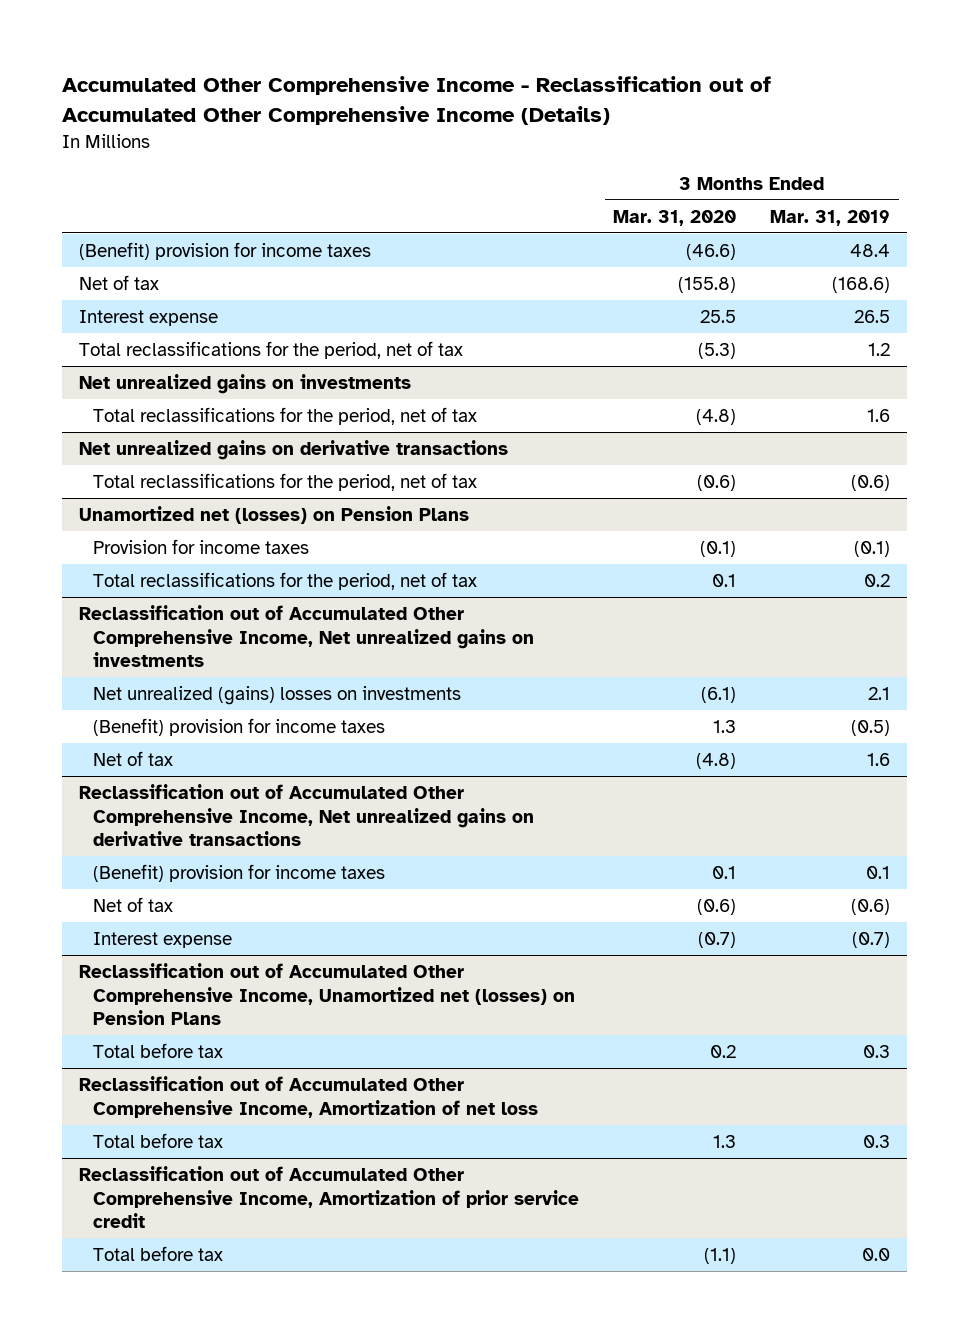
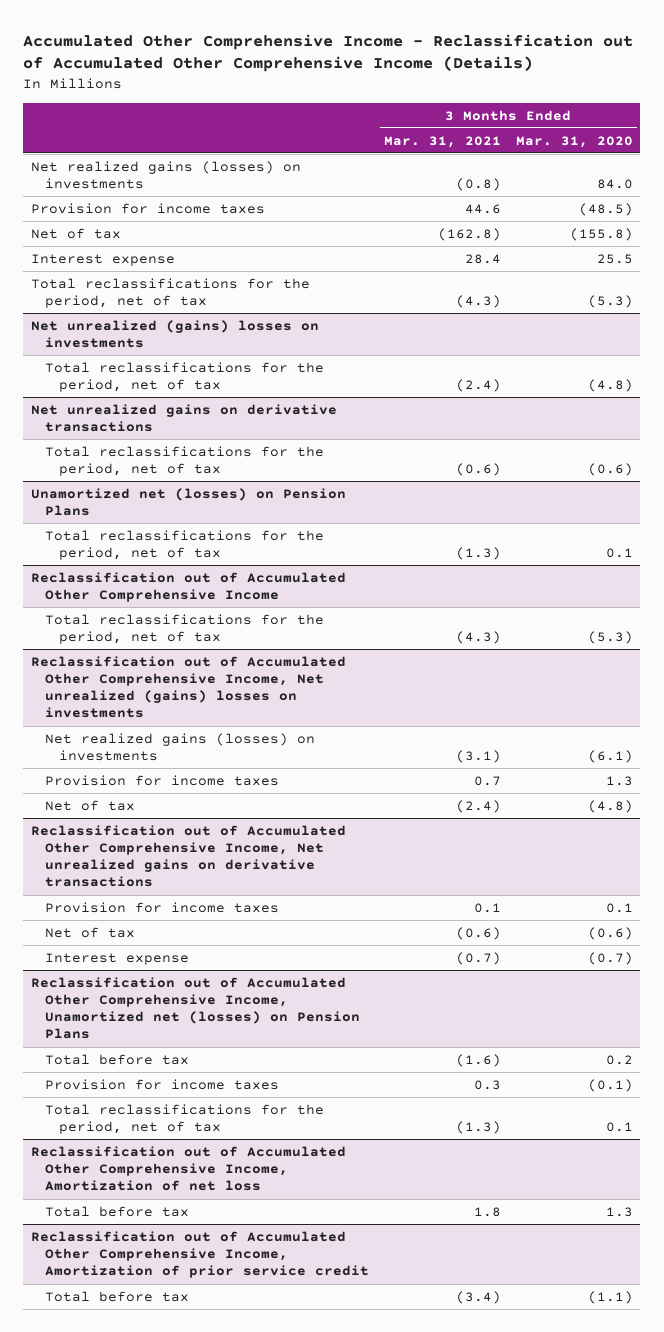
[770,209,891,226] Mar. 31, 2019 -> none
none -> [383,135,501,148] Mar. 31, 2021
none -> [30,160,301,190] Net realized gains (losses) on investments
[79,241,372,260] (Benefit) provision for income taxes -> [30,202,265,214] Provision for income taxes
[686,243,737,260] (46.6) -> [578,202,633,216] (48.5)
[79,373,412,394] Net unrealized gains on investments -> [30,319,319,349] Net unrealized (gains) losses on investments
[93,538,310,554] Provision for income taxes -> none
none -> [30,571,346,603] Reclassification out of Accumulated Other Comprehensive Income
none -> [44,613,324,645] Total reclassifications for the period, net of tax
[79,604,535,668] Reclassification out of Accumulated Other Comprehensive Income, Net unrealized gains on investments -> [30,655,346,719] Reclassification out of Accumulated Other Comprehensive Income, Net unrealized (gains) losses on investments
[93,685,462,705] Net unrealized (gains) losses on investments -> [44,732,315,762] Net realized gains (losses) on investments
[93,717,386,736] (Benefit) provision for income taxes -> [44,774,279,786] Provision for income taxes
[93,863,386,882] (Benefit) provision for income taxes -> [44,901,279,913] Provision for income taxes
none -> [44,1078,279,1090] Provision for income taxes
none -> [44,1103,324,1135] Total reclassifications for the period, net of tax

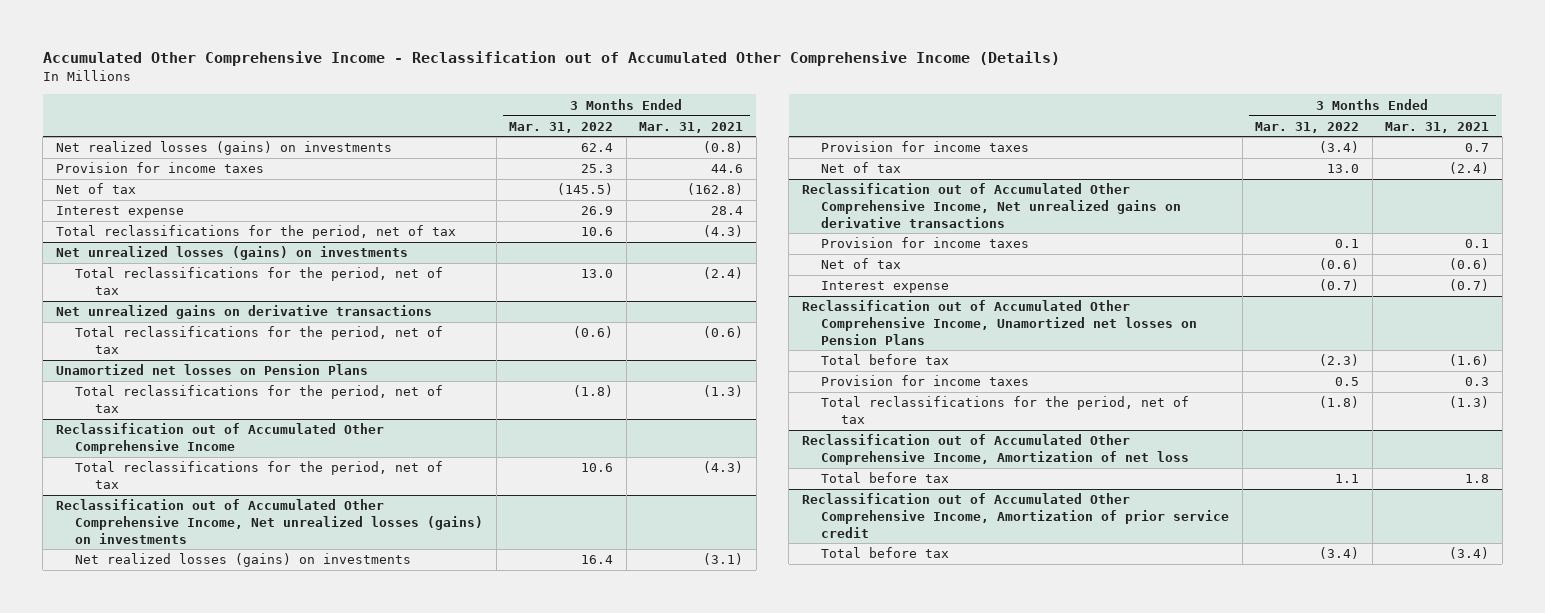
[515,135,633,148] Mar. 31, 2020 -> none
none -> [509,121,614,133] Mar. 31, 2022
[30,160,301,190] Net realized gains (losses) on investments -> [55,141,392,156] Net realized losses (gains) on investments
[30,319,319,349] Net unrealized (gains) losses on investments -> [55,246,408,261] Net unrealized losses (gains) on investments
[30,487,346,517] Unamortized net (losses) on Pension Plans -> [55,364,368,376] Unamortized net losses on Pension Plans
[30,655,346,719] Reclassification out of Accumulated Other Comprehensive Income, Net unrealized (gains) losses on investments -> [55,499,484,544] Reclassification out of Accumulated Other Comprehensive Income, Net unrealized losses (gains) on investments
[44,732,315,762] Net realized gains (losses) on investments -> [75,553,412,568] Net realized losses (gains) on investments
[30,976,360,1040] Reclassification out of Accumulated Other Comprehensive Income, Unamortized net (losses) on Pension Plans -> [801,300,1198,345] Reclassification out of Accumulated Other Comprehensive Income, Unamortized net losses on Pension Plans

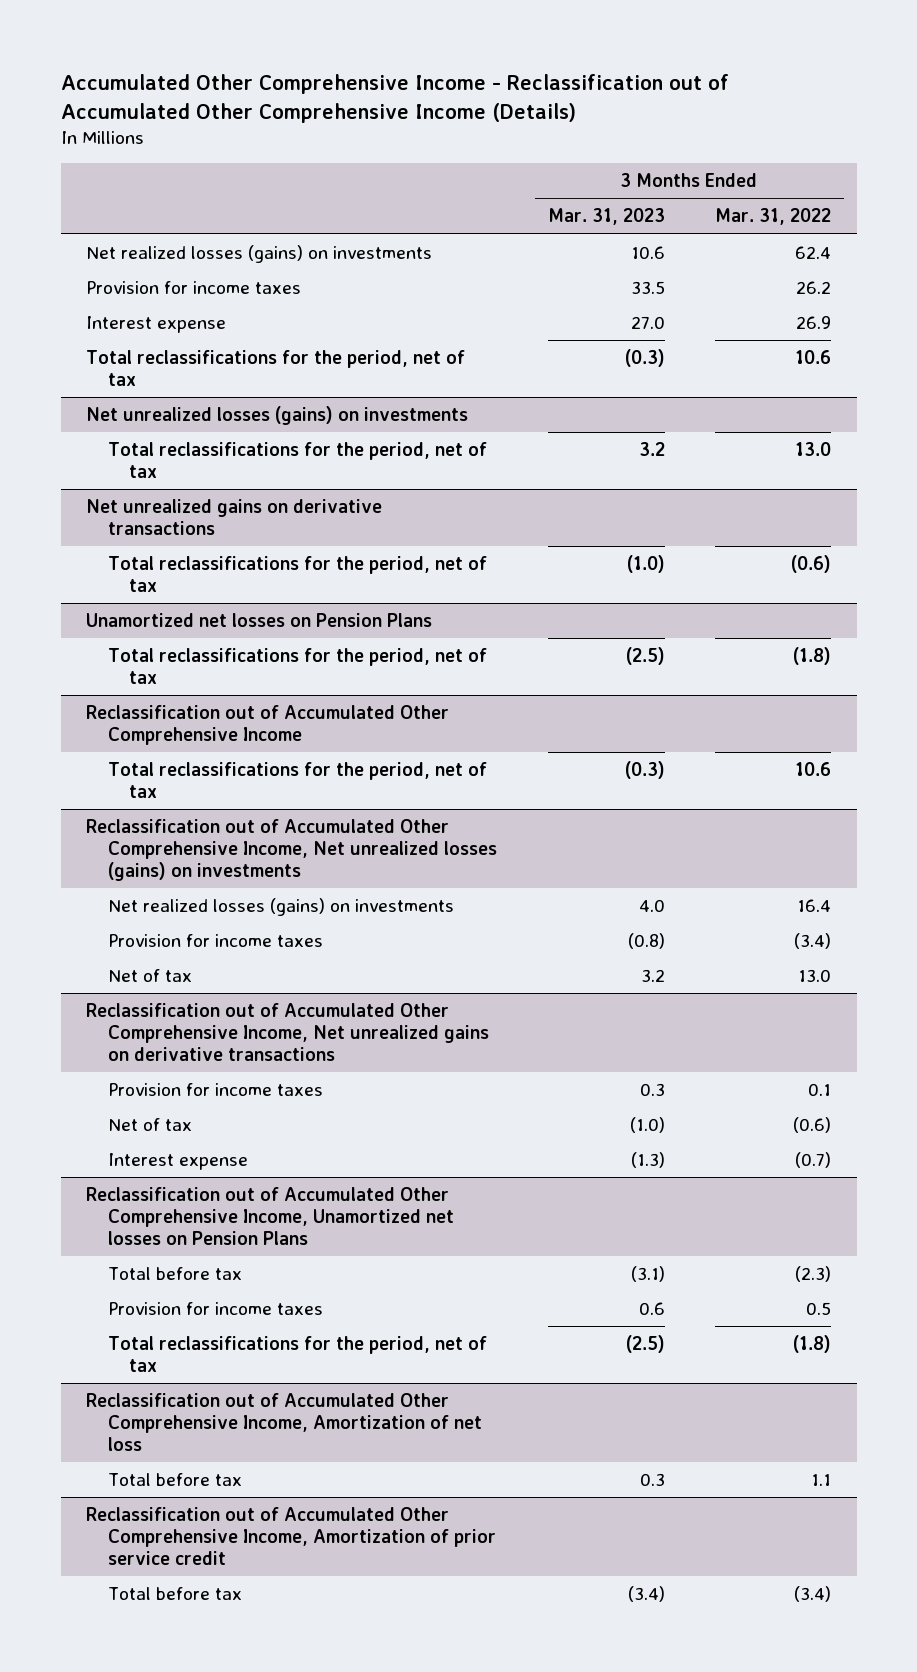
[639,121,744,133] Mar. 31, 2021 -> none
none -> [547,208,665,226] Mar. 31, 2023
[55,183,136,195] Net of tax -> none
[581,164,614,174] 25.3 -> [796,280,832,294] 26.2

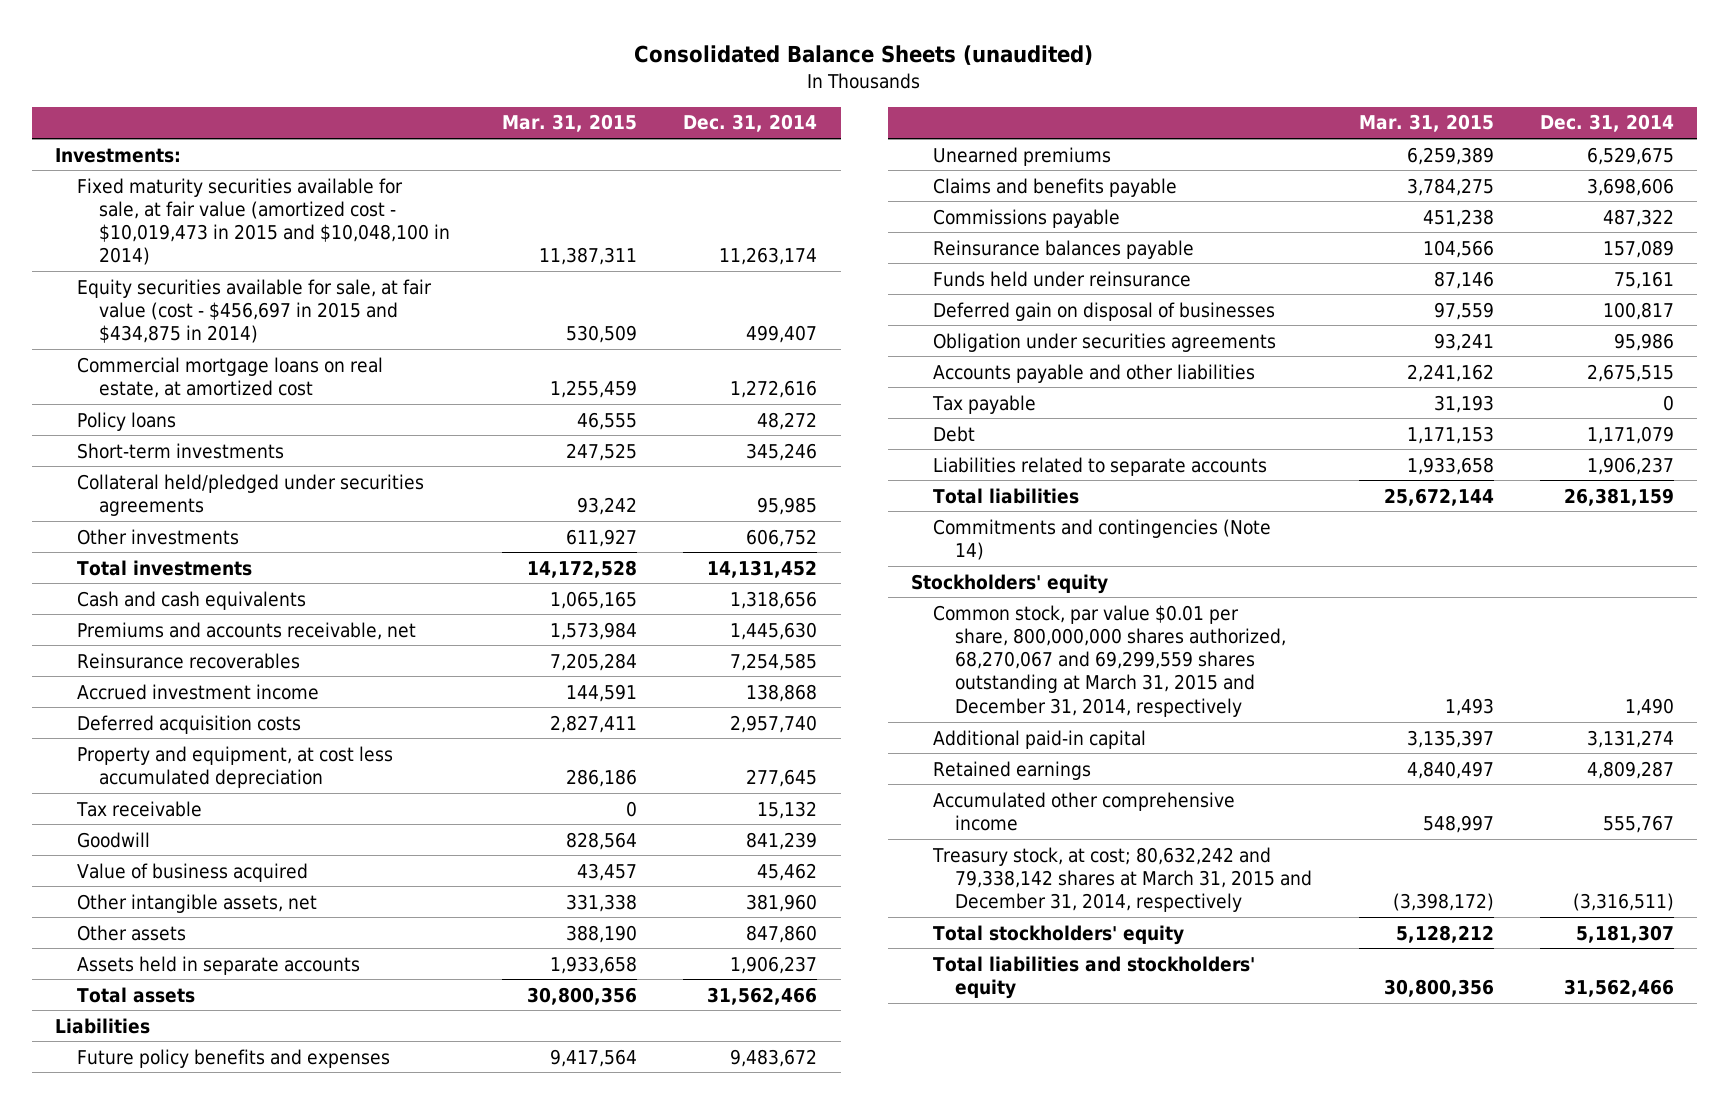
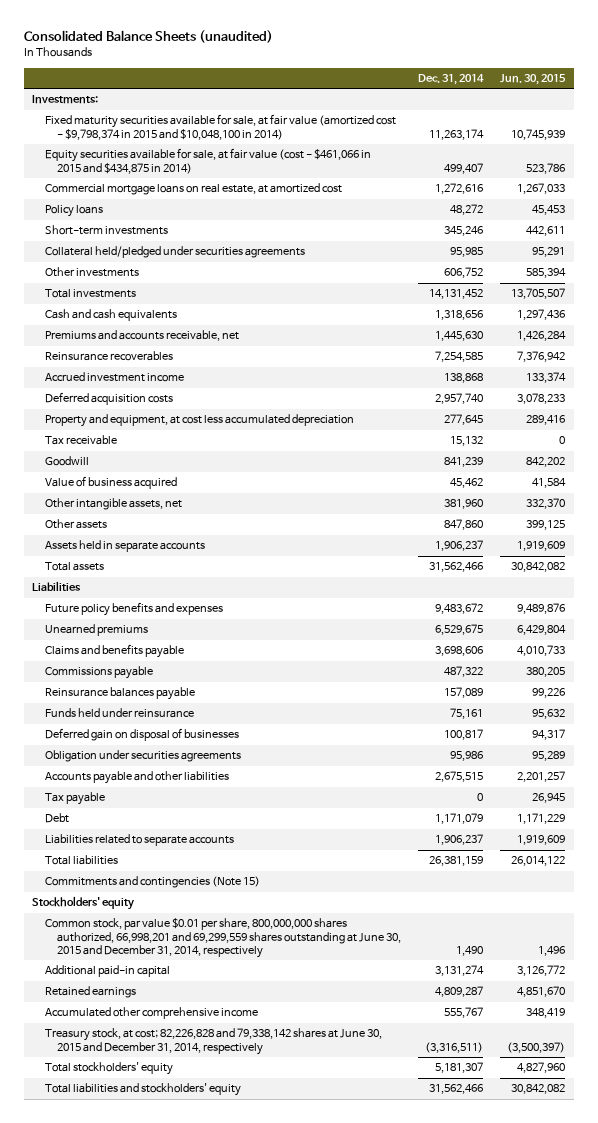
[502,114,638,133] Mar. 31, 2015 -> none
none -> [500,74,567,86] Jun. 30, 2015
[77,177,451,266] Fixed maturity securities available for sale, at fair value (amortized cost - $10,019,473 in 2015 and $10,048,100 in 2014) -> [44,114,396,140] Fixed maturity securities available for sale, at fair value (amortized cost - $9,798,374 in 2015 and $10,048,100 in 2014)
[77,278,433,344] Equity securities available for sale, at fair value (cost - $456,697 in 2015 and $434,875 in 2014) -> [44,148,371,174] Equity securities available for sale, at fair value (cost - $461,066 in 2015 and $434,875 in 2014)
[933,518,1272,560] Commitments and contingencies (Note 14) -> [44,876,260,889] Commitments and contingencies (Note 15)
[933,604,1287,717] Common stock, par value $0.01 per share, 800,000,000 shares authorized, 68,270,067 and 69,299,559 shares outstanding at March 31, 2015 and December 31, 2014, respectively -> [44,918,402,958] Common stock, par value $0.01 per share, 800,000,000 shares authorized, 66,998,201 and 69,299,559 shares outstanding at June 30, 2015 and December 31, 2014, respectively
[932,846,1313,913] Treasury stock, at cost; 80,632,242 and 79,338,142 shares at March 31, 2015 and December 31, 2014, respectively -> [44,1028,382,1055] Treasury stock, at cost; 82,226,828 and 79,338,142 shares at June 30, 2015 and December 31, 2014, respectively

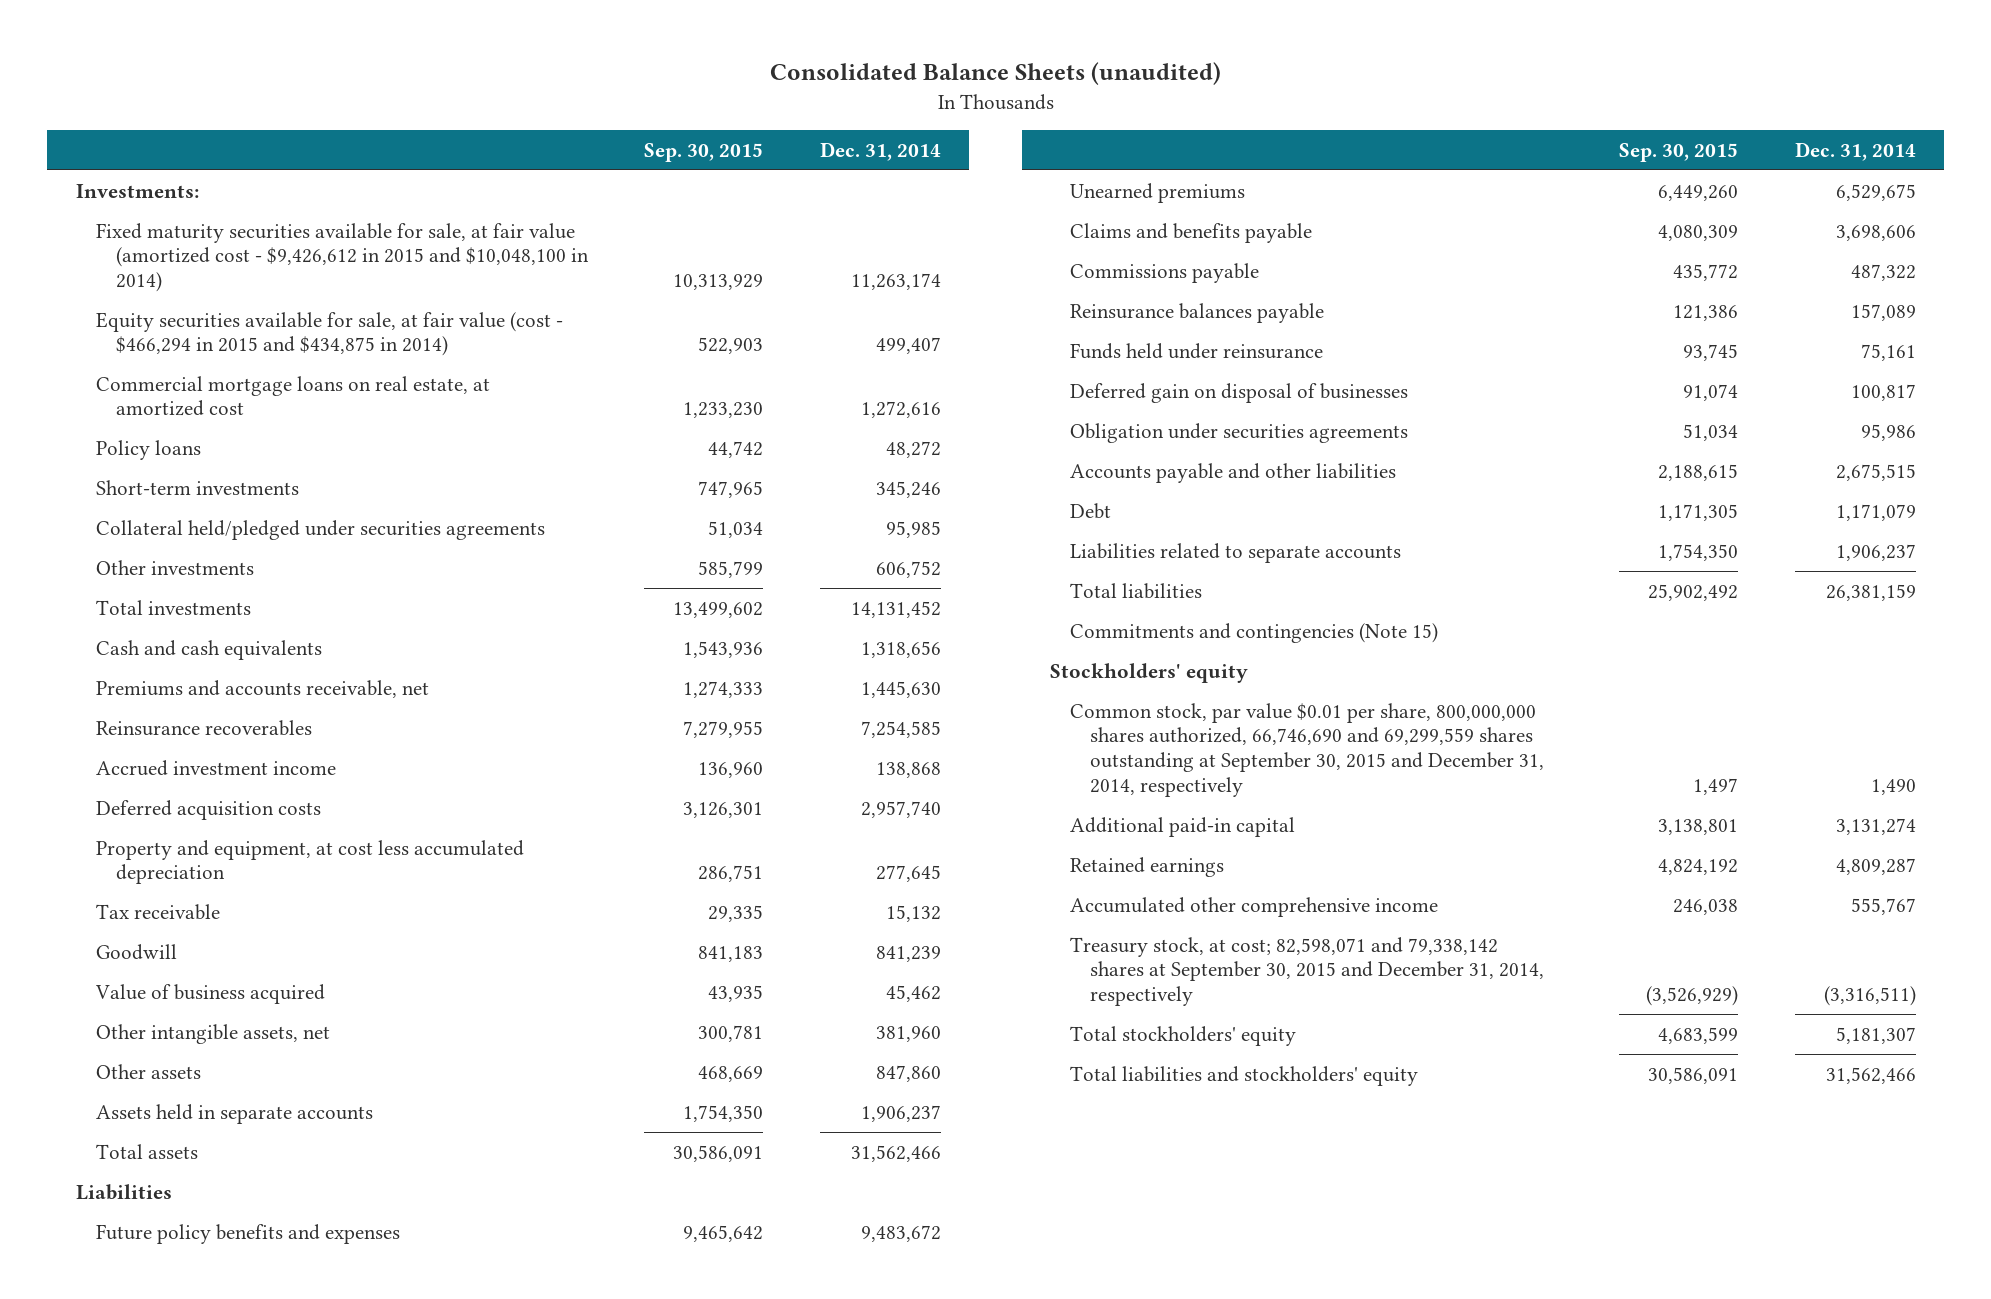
[500,74,567,86] Jun. 30, 2015 -> none
none -> [644,142,764,162] Sep. 30, 2015
[44,114,396,140] Fixed maturity securities available for sale, at fair value (amortized cost - $9,798,374 in 2015 and $10,048,100 in 2014) -> [95,222,589,292] Fixed maturity securities available for sale, at fair value (amortized cost - $9,426,612 in 2015 and $10,048,100 in 2014)
[44,148,371,174] Equity securities available for sale, at fair value (cost - $461,066 in 2015 and $434,875 in 2014) -> [95,311,563,357] Equity securities available for sale, at fair value (cost - $466,294 in 2015 and $434,875 in 2014)
[44,792,105,806] Tax payable -> none
[44,918,402,958] Common stock, par value $0.01 per share, 800,000,000 shares authorized, 66,998,201 and 69,299,559 shares outstanding at June 30, 2015 and December 31, 2014, respectively -> [1070,702,1545,797] Common stock, par value $0.01 per share, 800,000,000 shares authorized, 66,746,690 and 69,299,559 shares outstanding at September 30, 2015 and December 31, 2014, respectively
[44,1028,382,1055] Treasury stock, at cost; 82,226,828 and 79,338,142 shares at June 30, 2015 and December 31, 2014, respectively -> [1070,936,1545,1006] Treasury stock, at cost; 82,598,071 and 79,338,142 shares at September 30, 2015 and December 31, 2014, respectively

